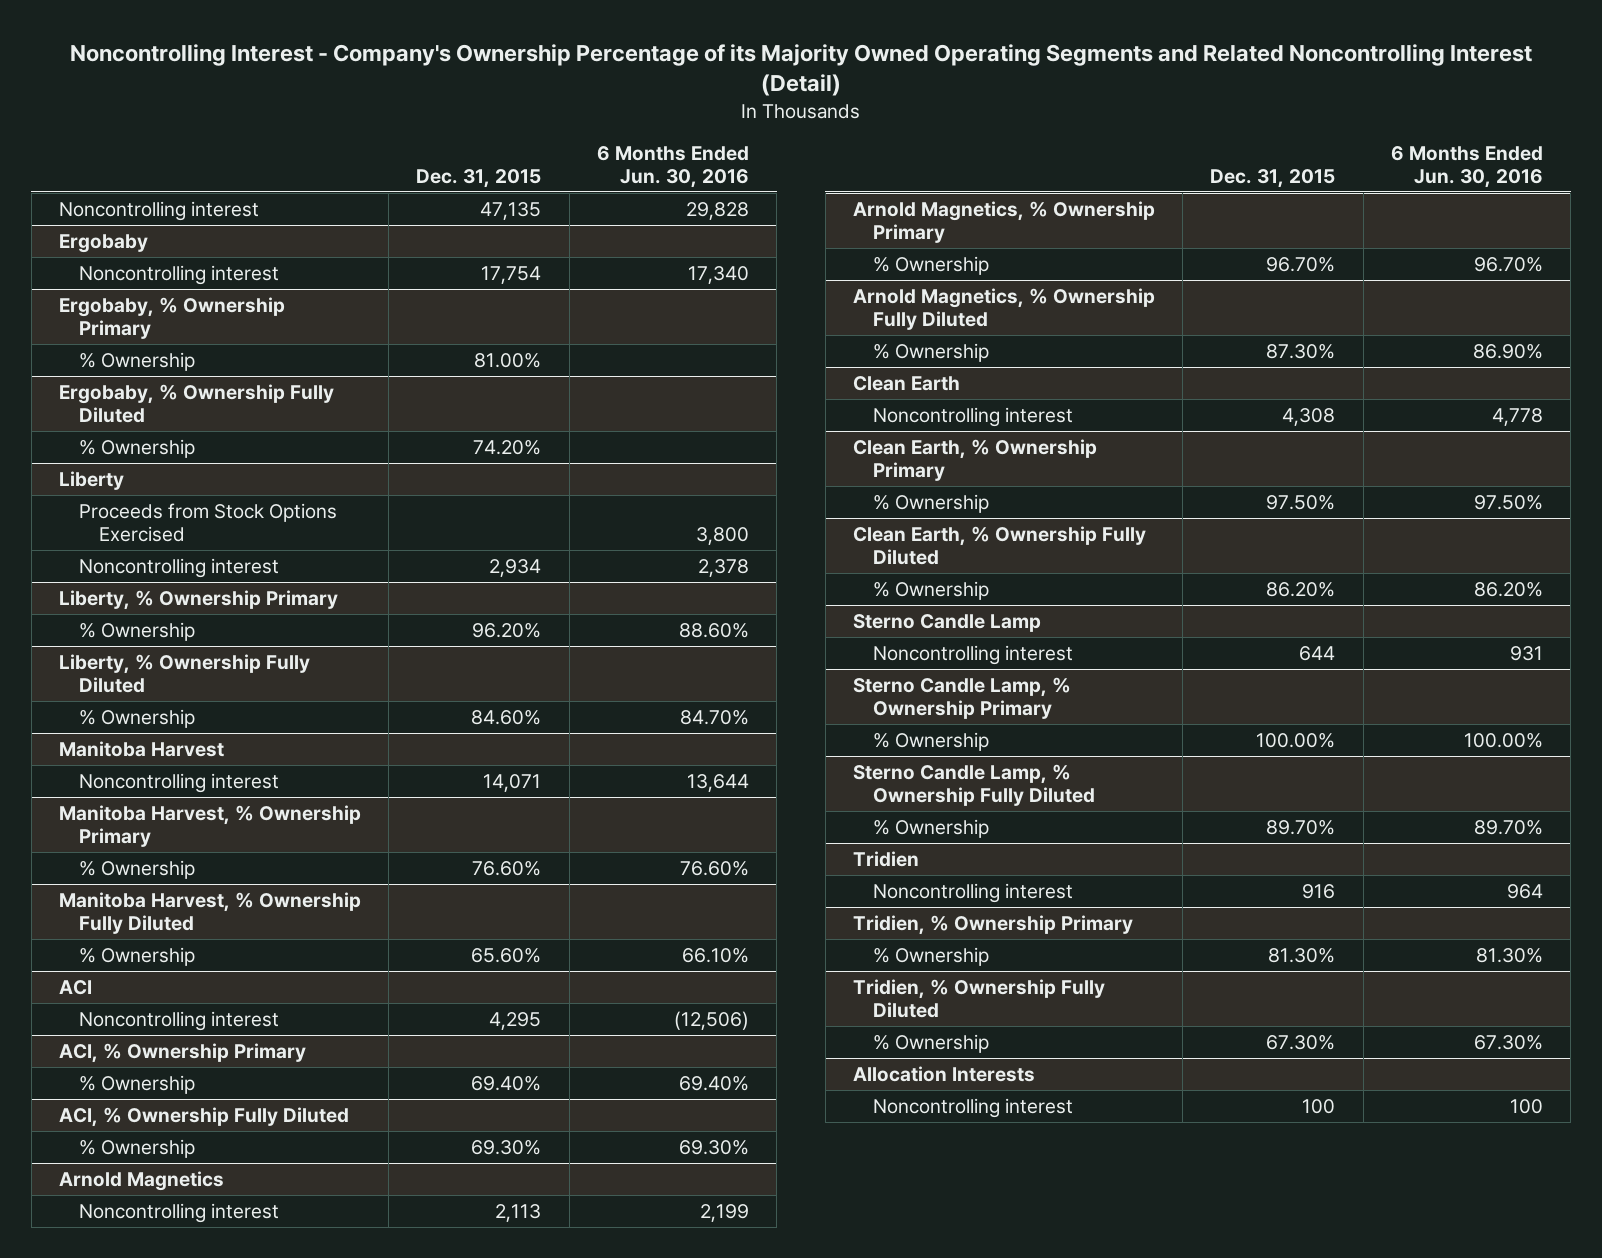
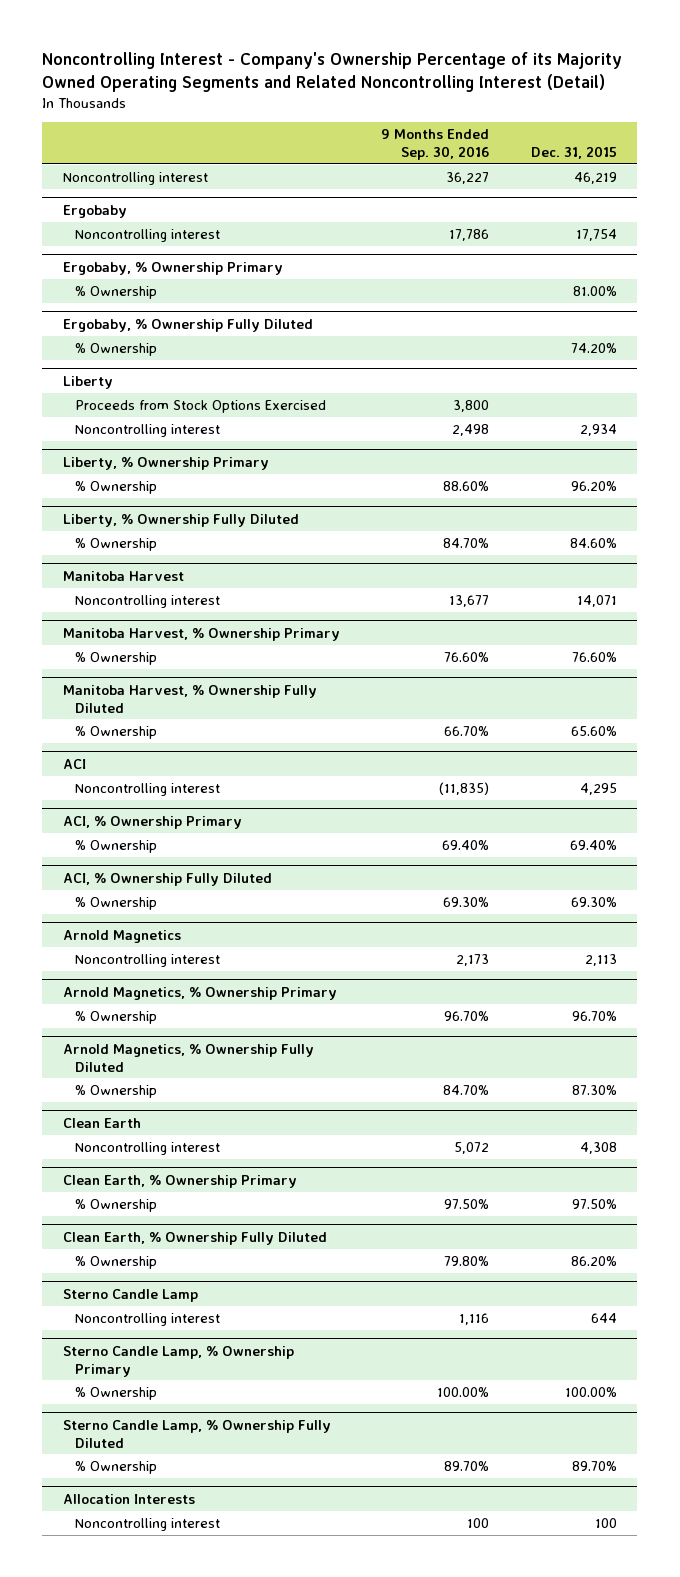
[596,145,749,188] 6 Months Ended Jun. 30, 2016 -> none
none -> [381,129,490,160] 9 Months Ended Sep. 30, 2016
[480,201,542,220] 47,135 -> [573,171,617,184] 46,219
[852,850,919,867] Tridien -> none
[873,882,1074,903] Noncontrolling interest -> none
[852,914,1133,935] Tridien, % Ownership Primary -> none
[873,946,990,966] % Ownership -> none
[852,978,1105,1018] Tridien, % Ownership Fully Diluted -> none
[873,1033,990,1053] % Ownership -> none

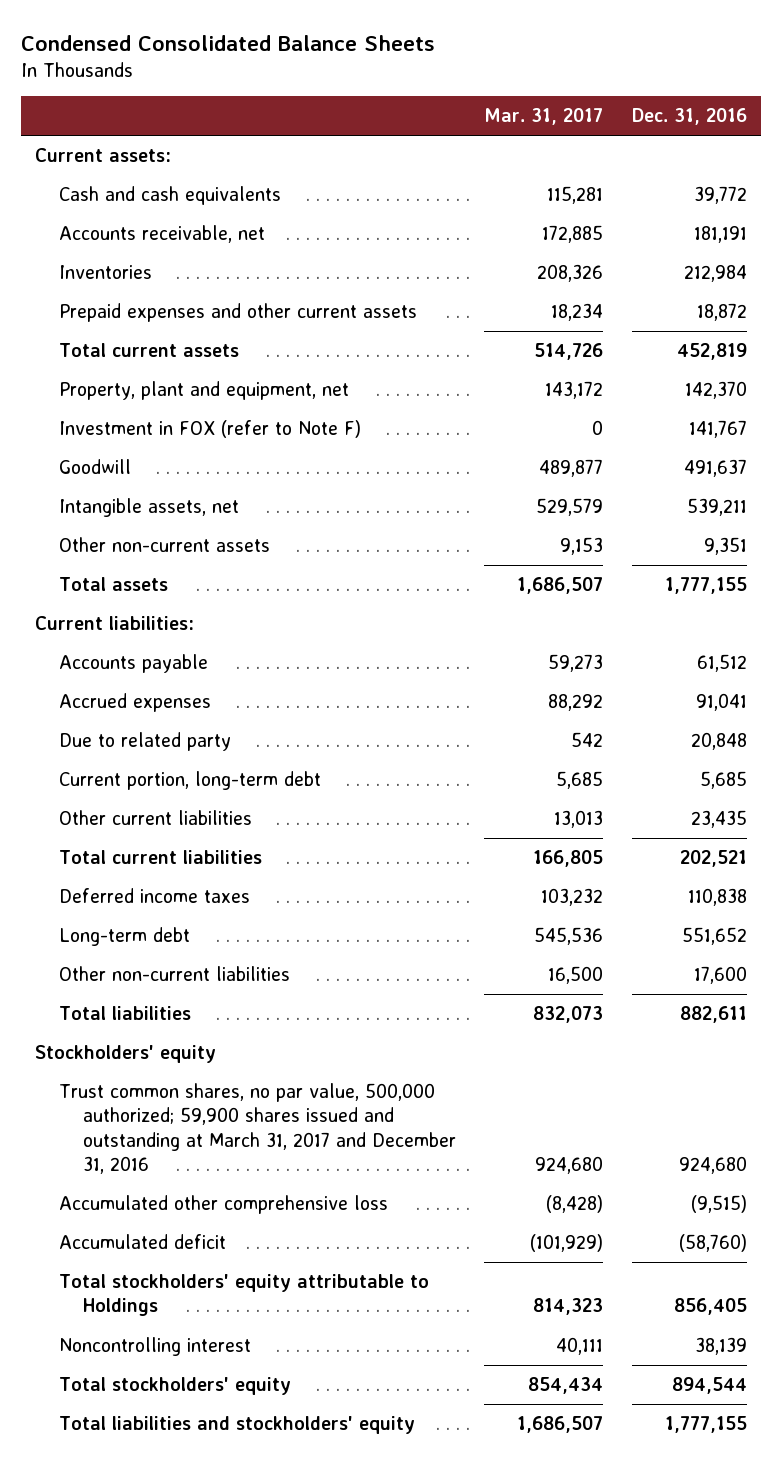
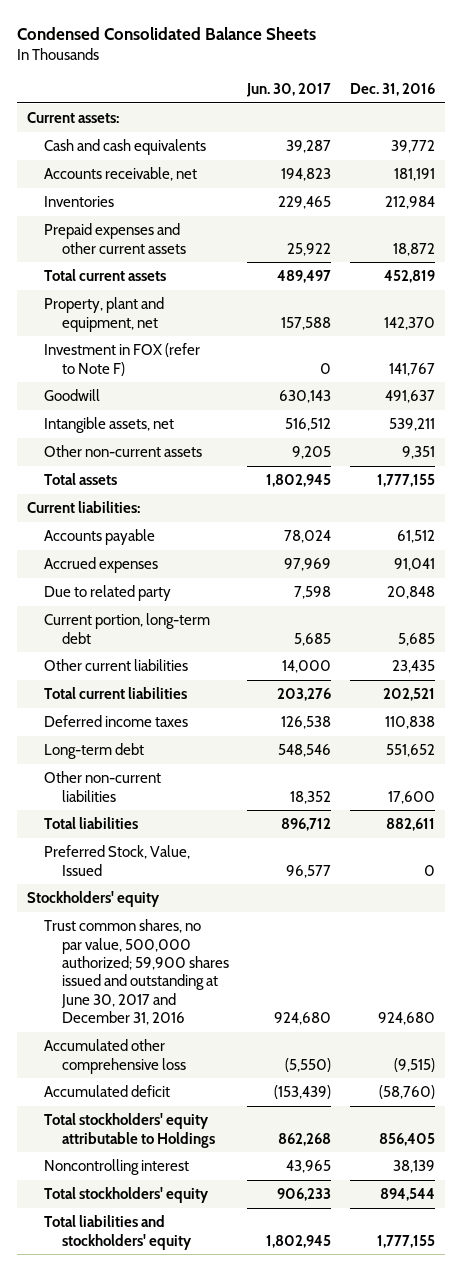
[484,108,604,126] Mar. 31, 2017 -> none
none -> [246,83,332,98] Jun. 30, 2017
none -> [44,845,191,876] Preferred Stock, Value, Issued
[58,1083,456,1174] Trust common shares, no par value, 500,000 authorized; 59,900 shares issued and outstanding at March 31, 2017 and December 31, 2016 -> [44,919,229,1026] Trust common shares, no par value, 500,000 authorized; 59,900 shares issued and outstanding at June 30, 2017 and December 31, 2016

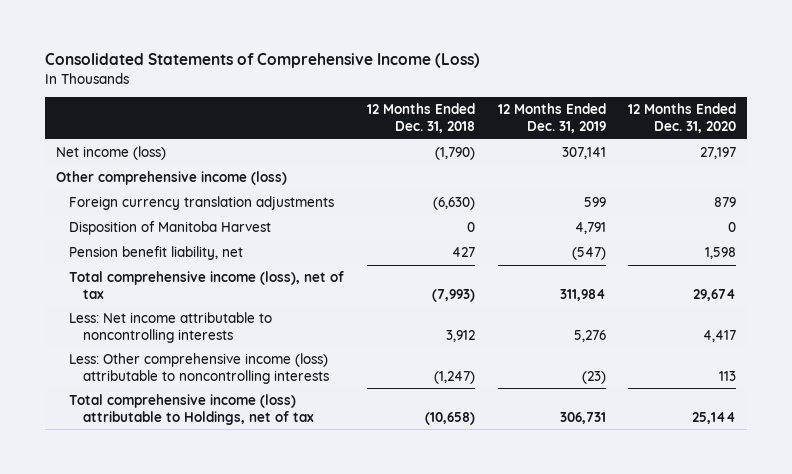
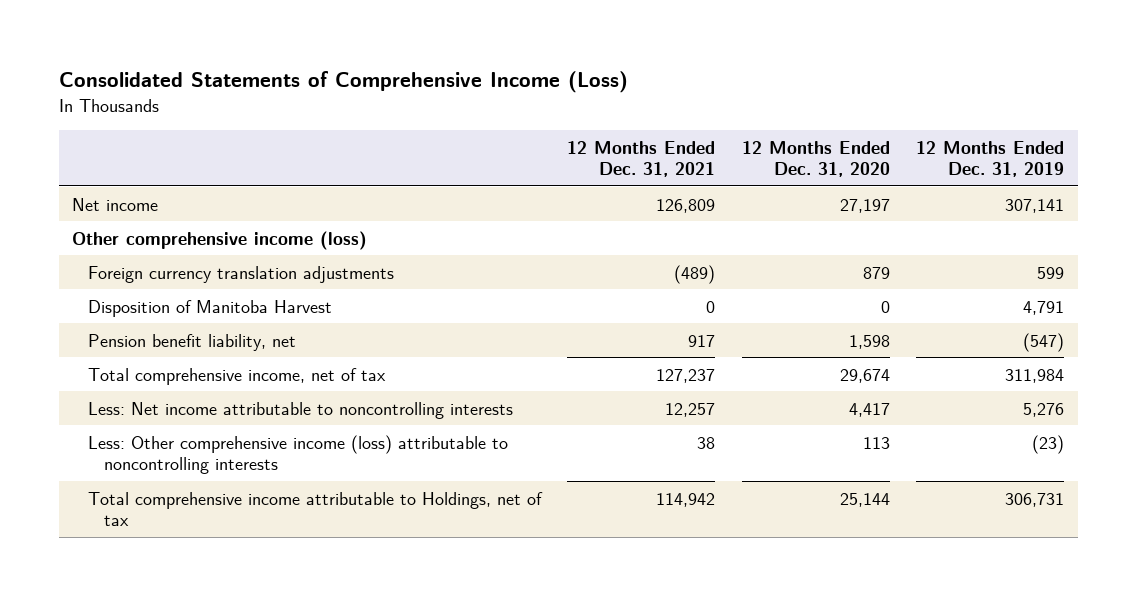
[366,103,475,134] 12 Months Ended Dec. 31, 2018 -> none
none -> [567,140,716,177] 12 Months Ended Dec. 31, 2021
[55,146,166,161] Net income (loss) -> [72,197,159,211] Net income
[69,271,345,299] Total comprehensive income (loss), net of tax -> [87,367,386,385] Total comprehensive income, net of tax
[69,394,314,425] Total comprehensive income (loss) attributable to Holdings, net of tax -> [87,491,543,526] Total comprehensive income attributable to Holdings, net of tax

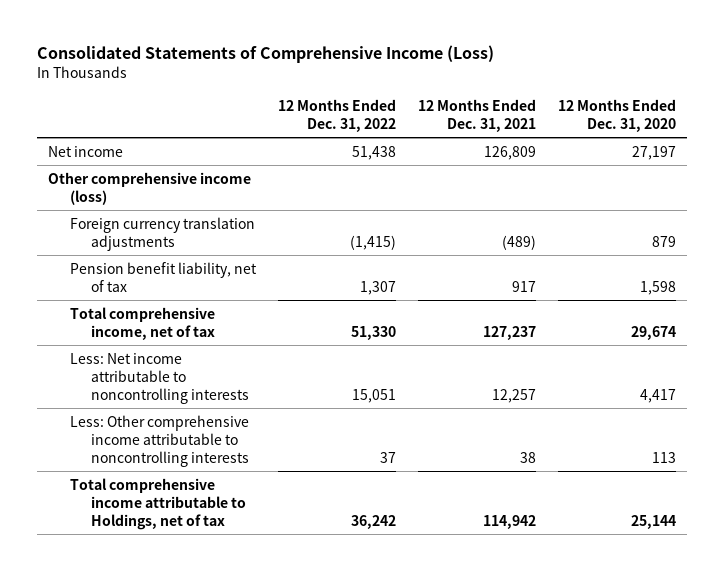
[916,140,1065,177] 12 Months Ended Dec. 31, 2019 -> none
none -> [277,98,396,132] 12 Months Ended Dec. 31, 2022
[87,299,332,317] Disposition of Manitoba Harvest -> none
[87,333,296,351] Pension benefit liability, net -> [69,261,257,292] Pension benefit liability, net of tax
[87,434,508,474] Less: Other comprehensive income (loss) attributable to noncontrolling interests -> [69,414,250,467] Less: Other comprehensive income attributable to noncontrolling interests

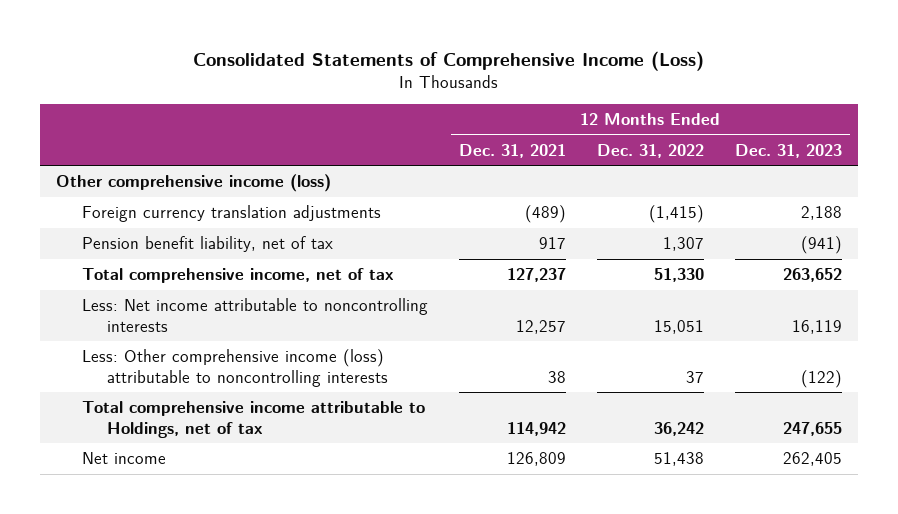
[558,98,677,132] 12 Months Ended Dec. 31, 2020 -> none
none -> [735,143,843,158] Dec. 31, 2023
[69,414,250,467] Less: Other comprehensive income attributable to noncontrolling interests -> [81,349,389,387] Less: Other comprehensive income (loss) attributable to noncontrolling interests
[48,145,124,157] Net income -> [81,452,166,465] Net income

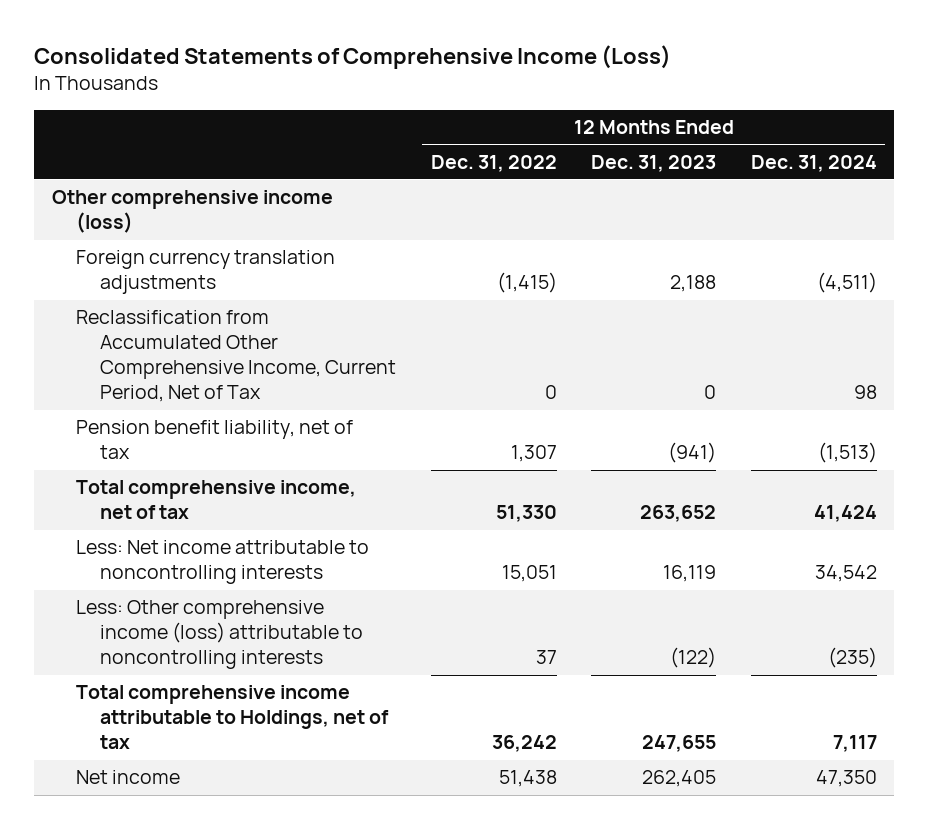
[458,143,566,158] Dec. 31, 2021 -> none
none -> [750,154,877,172] Dec. 31, 2024
none -> [75,310,397,403] Reclassification from Accumulated Other Comprehensive Income, Current Period, Net of Tax

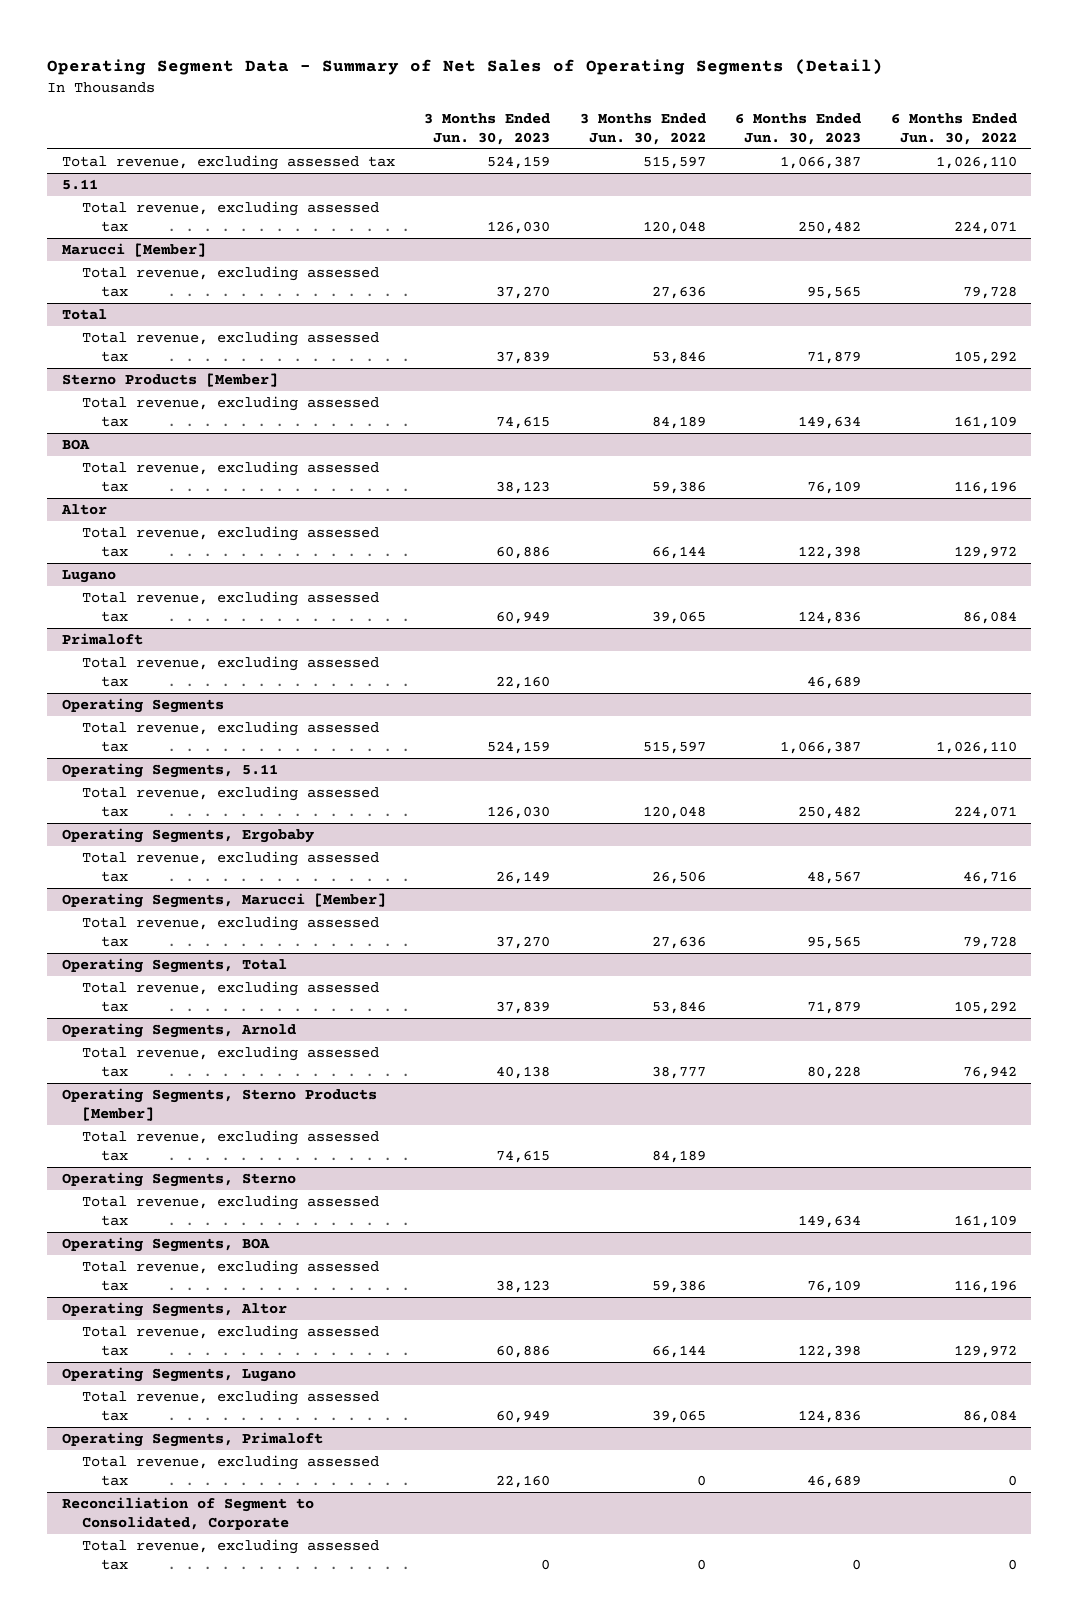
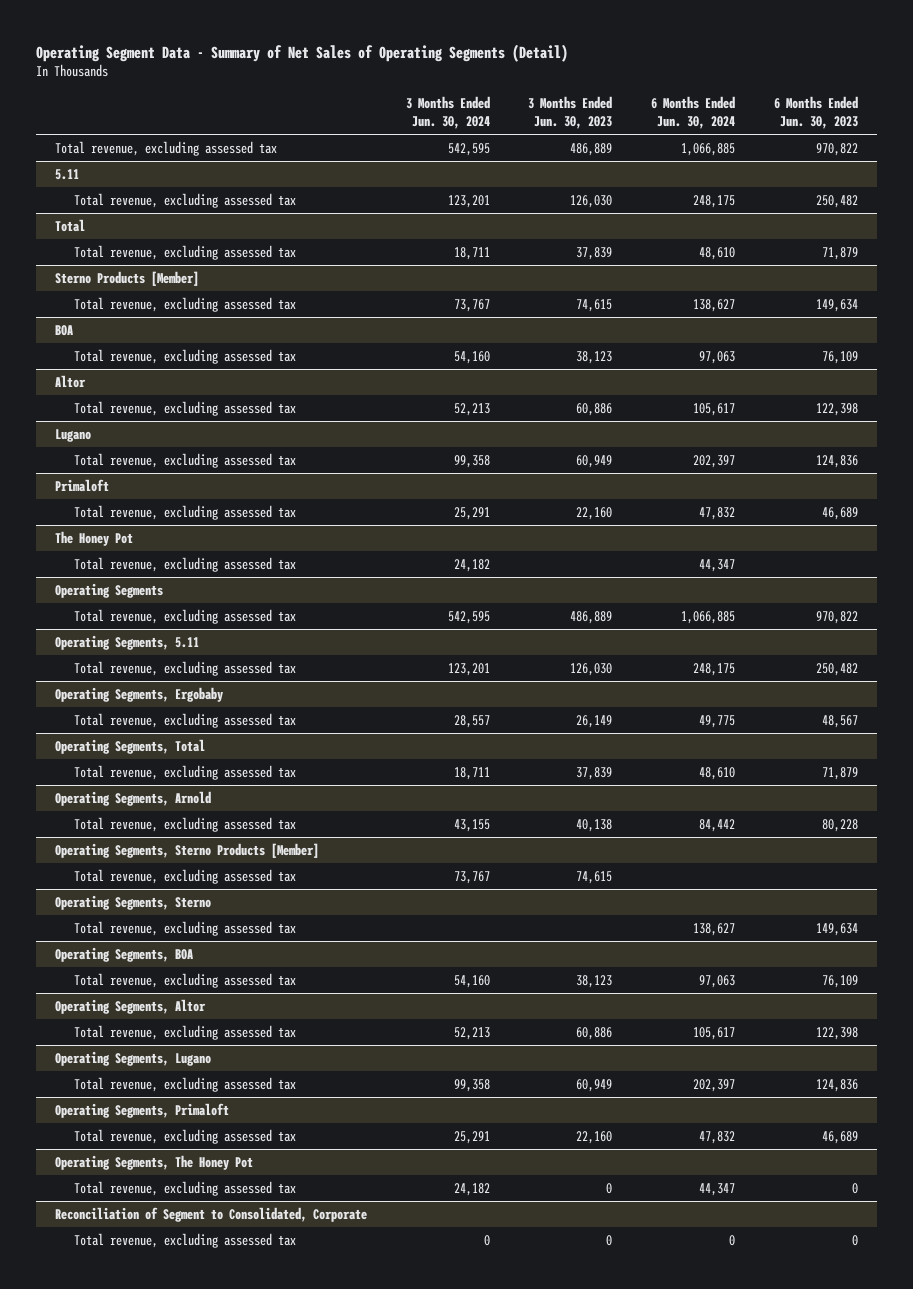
[579,113,706,145] 3 Months Ended Jun. 30, 2022 -> none
[890,113,1017,145] 6 Months Ended Jun. 30, 2022 -> none
none -> [405,96,490,129] 3 Months Ended Jun. 30, 2024
none -> [651,96,736,129] 6 Months Ended Jun. 30, 2024
[487,156,551,170] 524,159 -> [570,142,613,156] 486,889
[780,156,862,170] 1,066,387 -> [815,142,858,156] 970,822
[62,243,207,258] Marucci [Member] -> none
[81,266,379,297] Total revenue, excluding assessed tax -> none
none -> [55,530,134,546] The Honey Pot
none -> [74,556,297,572] Total revenue, excluding assessed tax
[487,740,551,754] 524,159 -> [570,610,613,624] 486,889
[780,740,862,754] 1,066,387 -> [815,610,858,624] 970,822
[62,893,387,909] Operating Segments, Marucci [Member] -> none
[81,916,379,947] Total revenue, excluding assessed tax -> none
none -> [55,1154,254,1170] Operating Segments, The Honey Pot
none -> [74,1180,297,1196] Total revenue, excluding assessed tax

